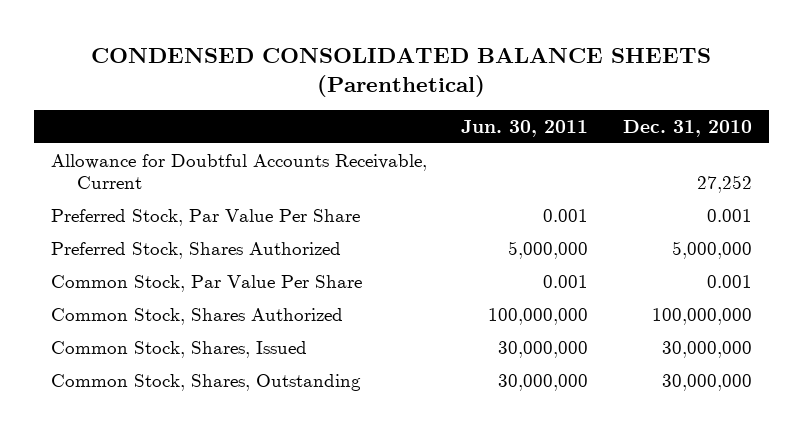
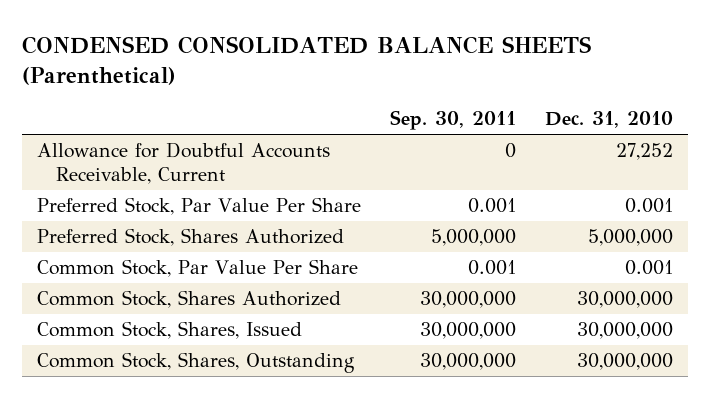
[461,119,589,137] Jun. 30, 2011 -> none
none -> [390,110,517,131] Sep. 30, 2011
[651,307,752,325] 100,000,000 -> [577,291,674,309] 30,000,000

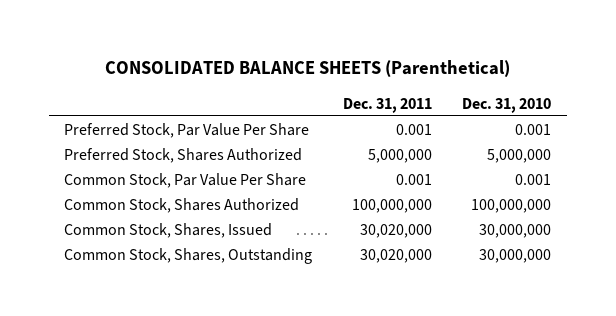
[22,35,592,86] CONDENSED CONSOLIDATED BALANCE SHEETS (Parenthetical) -> [104,60,510,78] CONSOLIDATED BALANCE SHEETS (Parenthetical)
[390,110,517,131] Sep. 30, 2011 -> none
none -> [342,97,432,113] Dec. 31, 2011
[37,142,331,185] Allowance for Doubtful Accounts Receivable, Current -> none
[577,291,674,309] 30,000,000 -> [471,199,552,214] 100,000,000

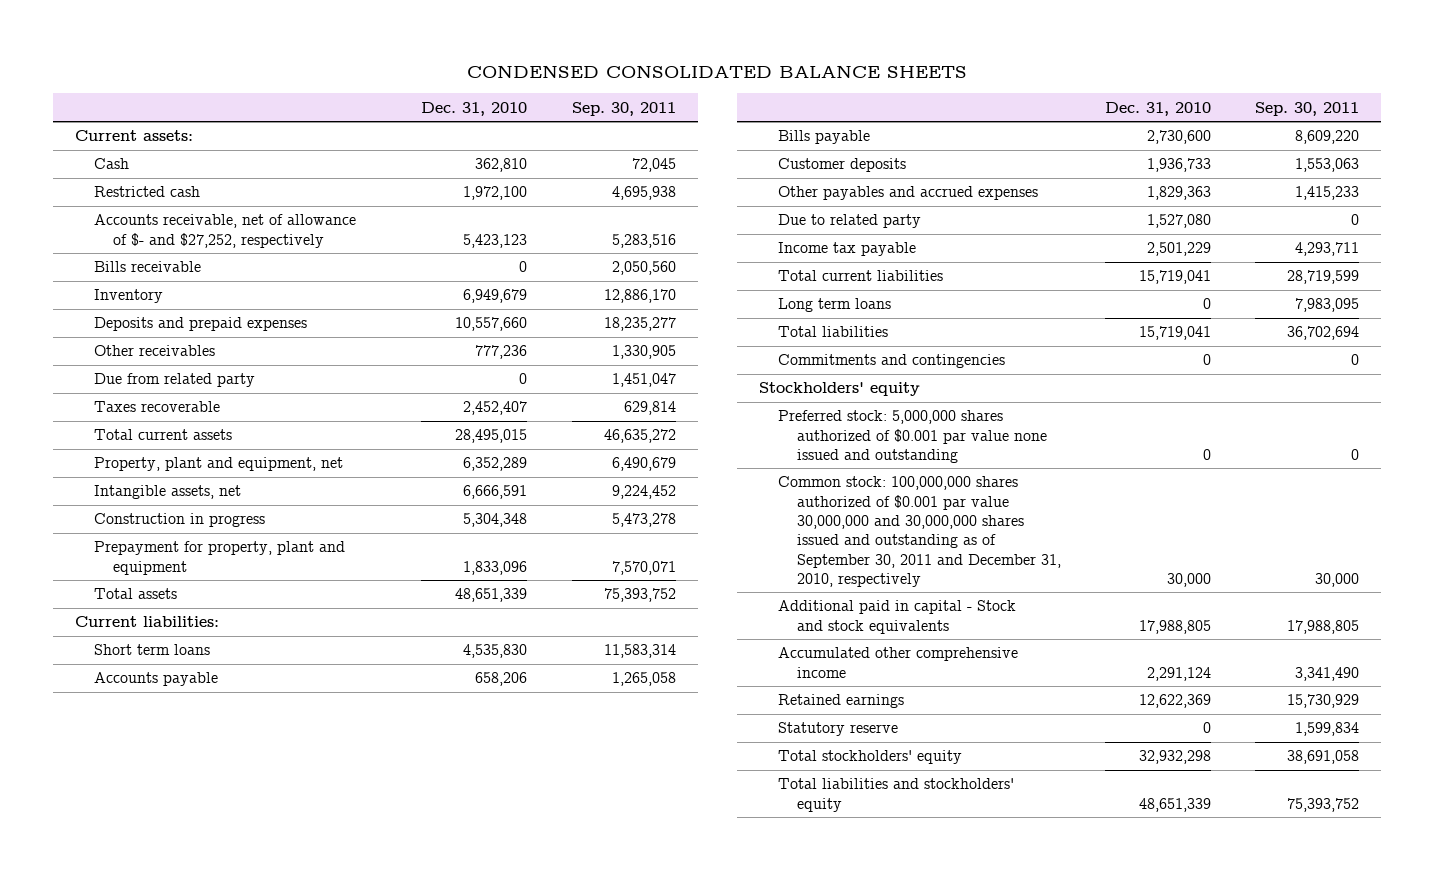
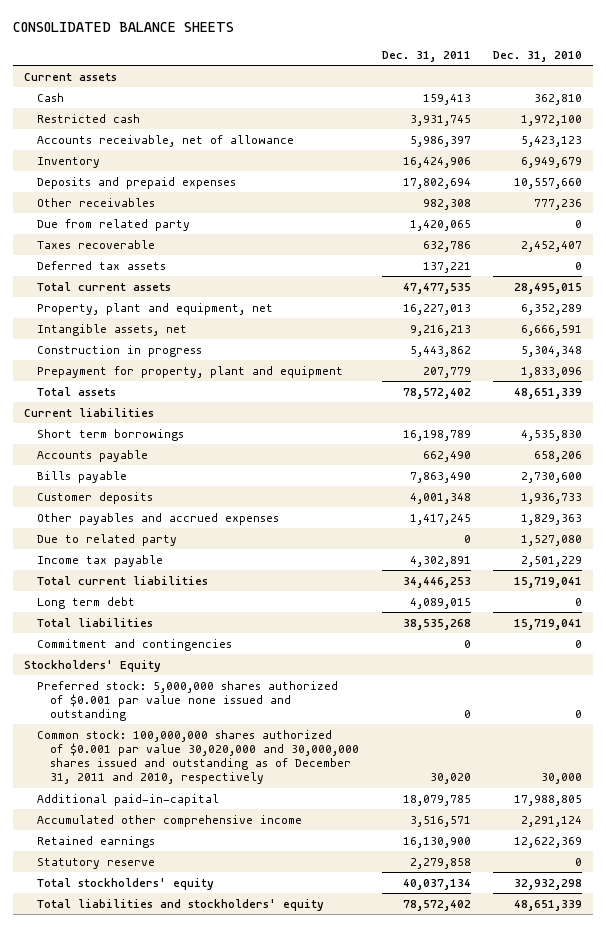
[467,64,968,78] CONDENSED CONSOLIDATED BALANCE SHEETS -> [12,21,234,32] CONSOLIDATED BALANCE SHEETS
[571,101,676,116] Sep. 30, 2011 -> none
none -> [381,50,471,62] Dec. 31, 2011
[75,130,194,142] Current assets: -> [23,72,117,81] Current assets
[94,261,202,273] Bills receivable -> none
[94,214,357,248] Accounts receivable, net of allowance of $- and $27,252, respectively -> [37,134,295,147] Accounts receivable, net of allowance
none -> [37,260,167,270] Deferred tax assets
[75,616,220,628] Current liabilities: -> [23,407,154,417] Current liabilities
[94,644,211,656] Short term loans -> [37,428,185,441] Short term borrowings
[777,298,891,313] Long term loans -> [37,596,136,609] Long term debt
[777,354,1005,369] Commitments and contingencies -> [37,638,233,651] Commitment and contingencies
[759,382,921,397] Stockholders' equity -> [23,659,161,672] Stockholders' Equity
[777,476,1061,587] Common stock: 100,000,000 shares authorized of $0.001 par value 30,000,000 and 30,000,000 shares issued and outstanding as of September 30, 2011 and December 31, 2010, respectively -> [37,729,360,785] Common stock: 100,000,000 shares authorized of $0.001 par value 30,020,000 and 30,000,000 shares issued and outstanding as of December 31, 2011 and 2010, respectively
[777,600,1016,634] Additional paid in capital - Stock and stock equivalents -> [37,793,220,806] Additional paid-in-capital

